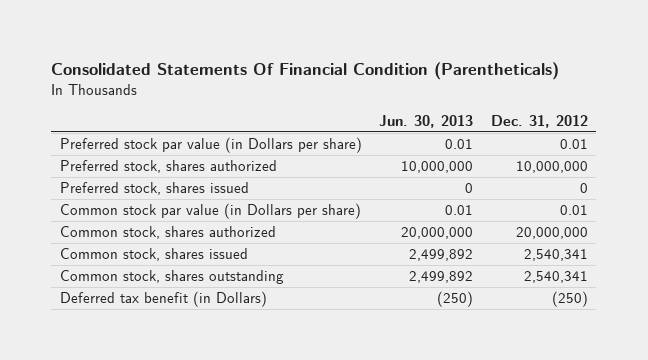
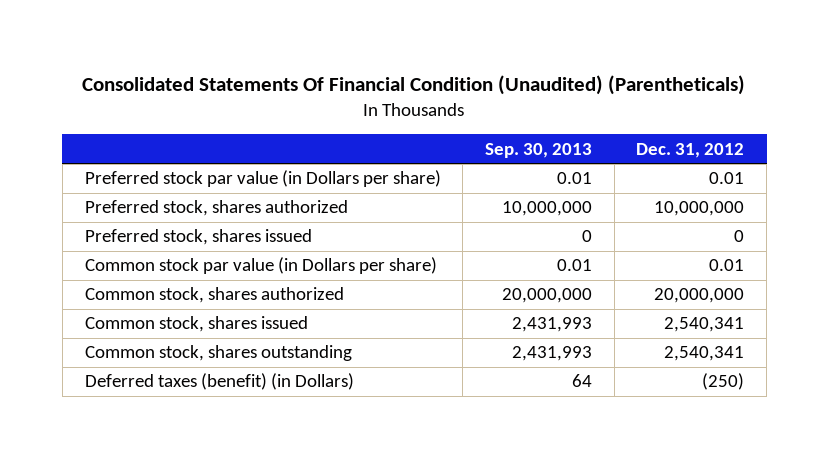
[51,61,560,80] Consolidated Statements Of Financial Condition (Parentheticals) -> [82,75,746,96] Consolidated Statements Of Financial Condition (Unaudited) (Parentheticals)
[379,114,474,128] Jun. 30, 2013 -> none
none -> [484,142,592,158] Sep. 30, 2013
[60,291,268,308] Deferred tax benefit (in Dollars) -> [84,373,354,391] Deferred taxes (benefit) (in Dollars)

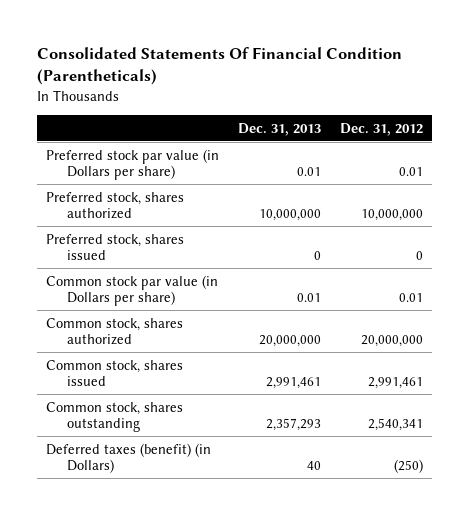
[82,75,746,96] Consolidated Statements Of Financial Condition (Unaudited) (Parentheticals) -> [37,47,403,86] Consolidated Statements Of Financial Condition (Parentheticals)
[484,142,592,158] Sep. 30, 2013 -> none
none -> [238,122,322,136] Dec. 31, 2013
[664,317,745,333] 2,540,341 -> [367,377,423,390] 2,991,461

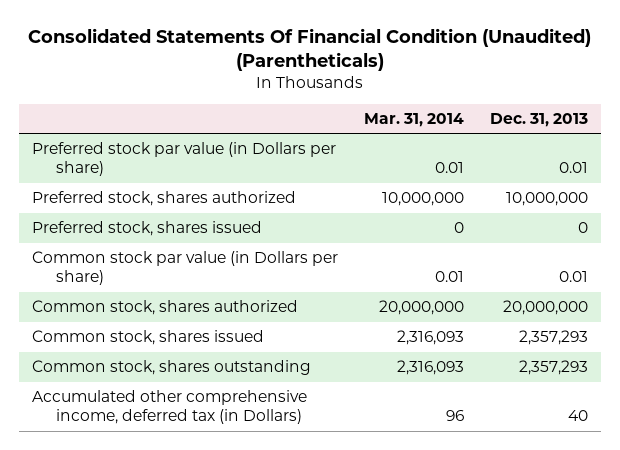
[37,47,403,86] Consolidated Statements Of Financial Condition (Parentheticals) -> [28,28,592,72] Consolidated Statements Of Financial Condition (Unaudited) (Parentheticals)
[339,122,423,136] Dec. 31, 2012 -> none
none -> [364,112,465,127] Mar. 31, 2014
[266,377,322,390] 2,991,461 -> [519,330,589,346] 2,357,293
[46,442,212,474] Deferred taxes (benefit) (in Dollars) -> [32,390,308,425] Accumulated other comprehensive income, deferred tax (in Dollars)

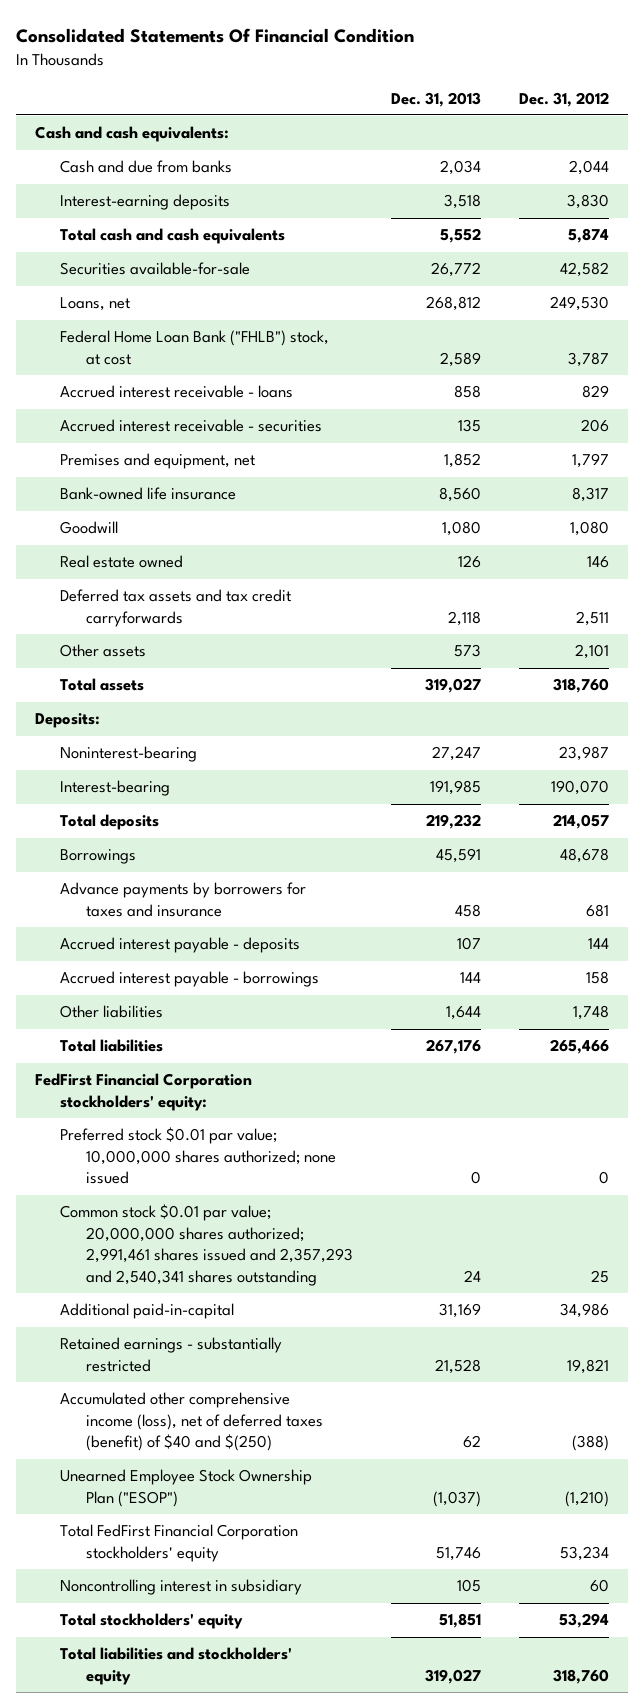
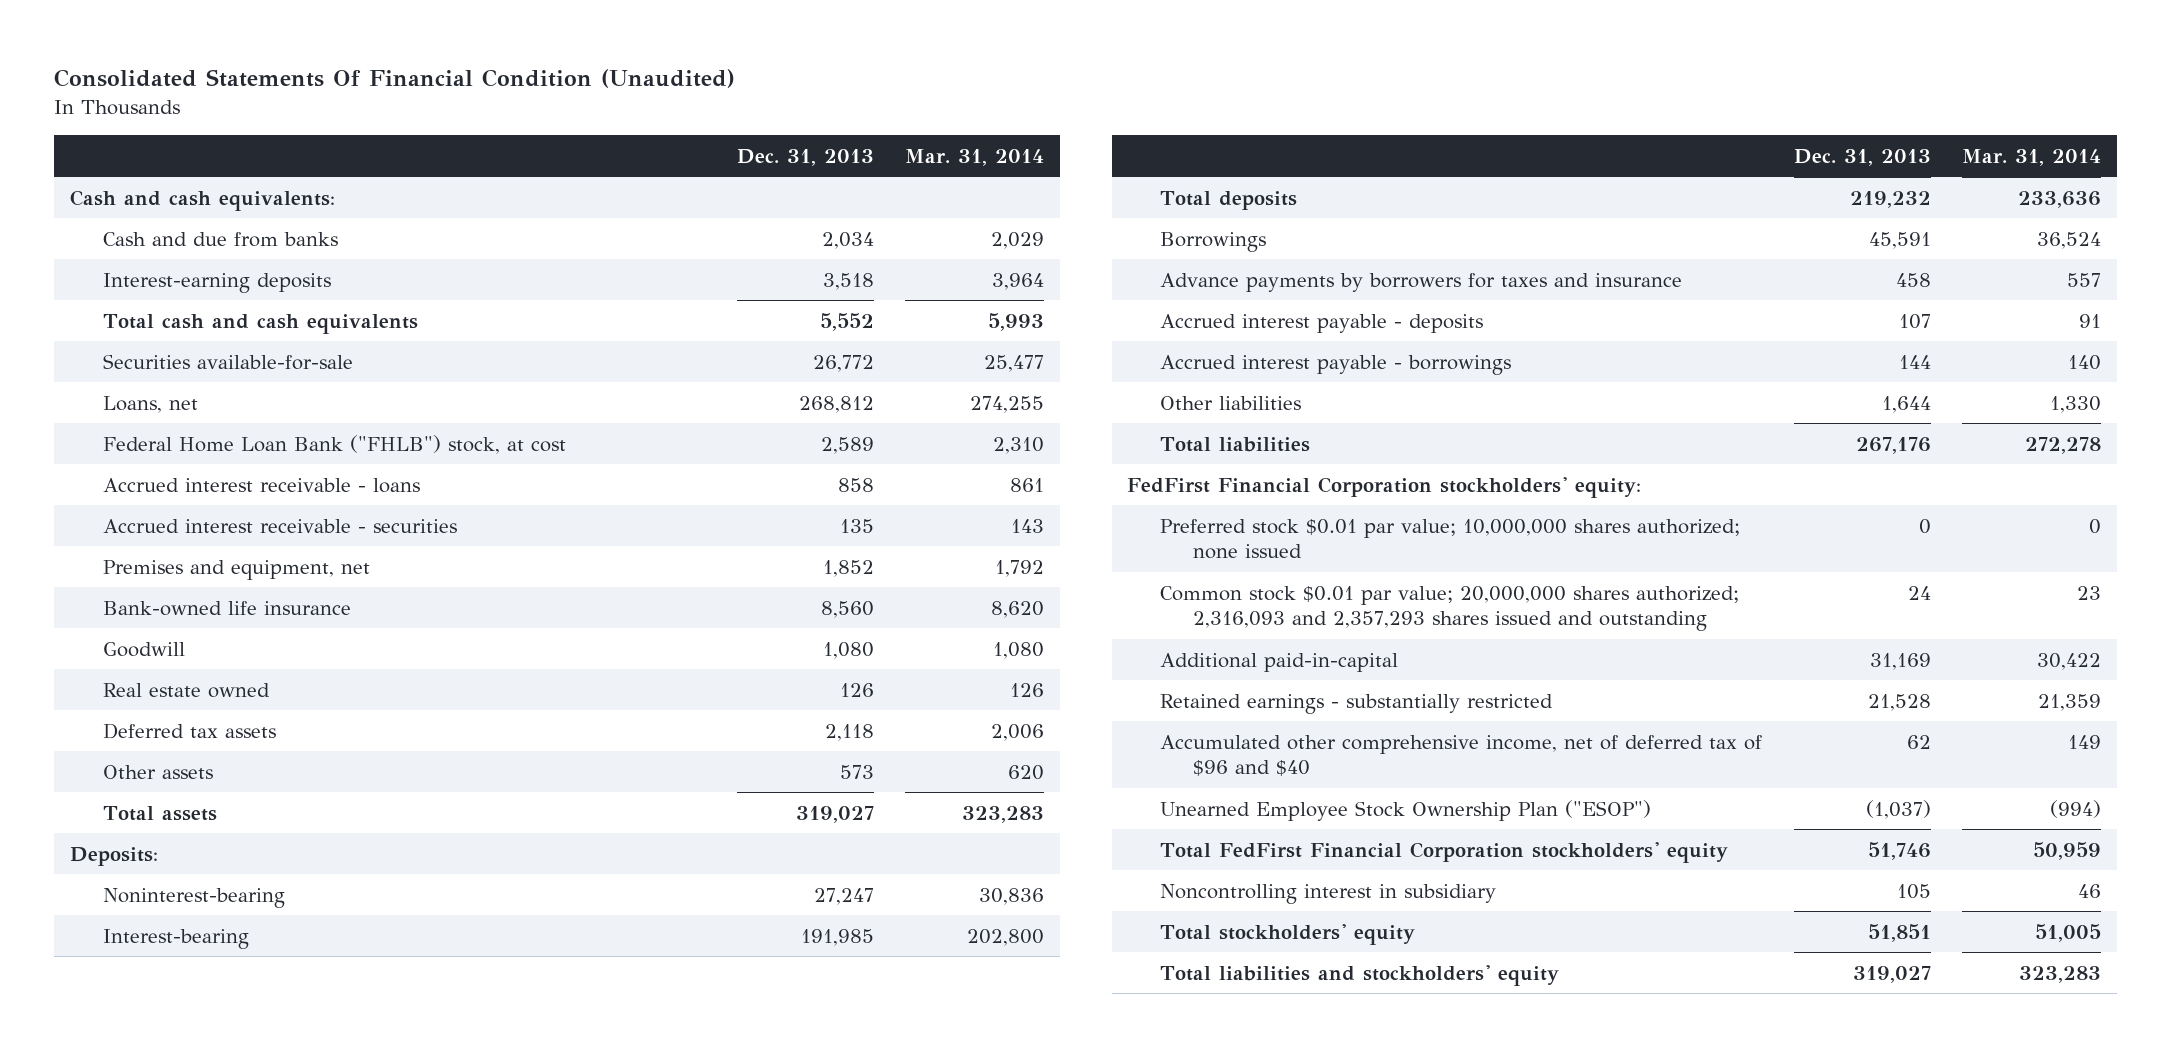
[16,28,415,44] Consolidated Statements Of Financial Condition -> [54,69,736,89] Consolidated Statements Of Financial Condition (Unaudited)
[518,91,609,107] Dec. 31, 2012 -> none
none -> [905,148,1045,166] Mar. 31, 2014
[60,589,292,627] Deferred tax assets and tax credit carryforwards -> [103,722,277,739] Deferred tax assets
[60,1204,353,1286] Common stock $0.01 par value; 20,000,000 shares authorized; 2,991,461 shares issued and 2,357,293 and 2,540,341 shares outstanding -> [1160,585,1740,632] Common stock $0.01 par value; 20,000,000 shares authorized; 2,316,093 and 2,357,293 shares issued and outstanding
[60,1392,323,1452] Accumulated other comprehensive income (loss), net of deferred taxes (benefit) of $40 and $(250) -> [1160,734,1763,777] Accumulated other comprehensive income, net of deferred tax of $96 and $40

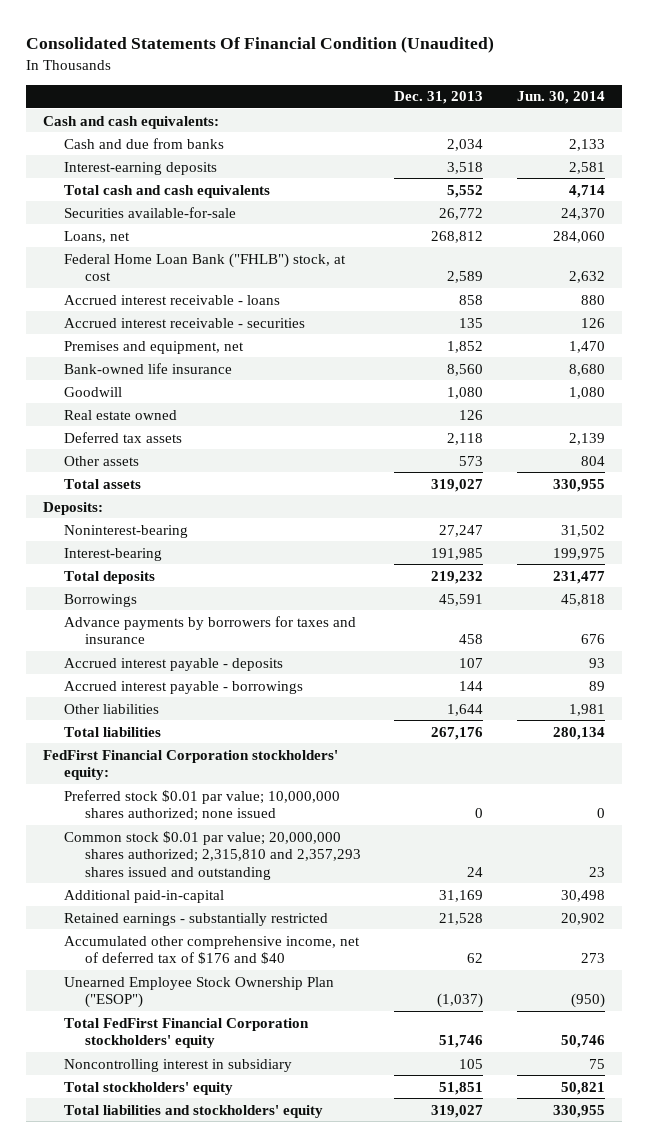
[905,148,1045,166] Mar. 31, 2014 -> none
none -> [517,91,606,105] Jun. 30, 2014
[1160,585,1740,632] Common stock $0.01 par value; 20,000,000 shares authorized; 2,316,093 and 2,357,293 shares issued and outstanding -> [63,830,361,880] Common stock $0.01 par value; 20,000,000 shares authorized; 2,315,810 and 2,357,293 shares issued and outstanding
[1160,734,1763,777] Accumulated other comprehensive income, net of deferred tax of $96 and $40 -> [63,935,360,965] Accumulated other comprehensive income, net of deferred tax of $176 and $40

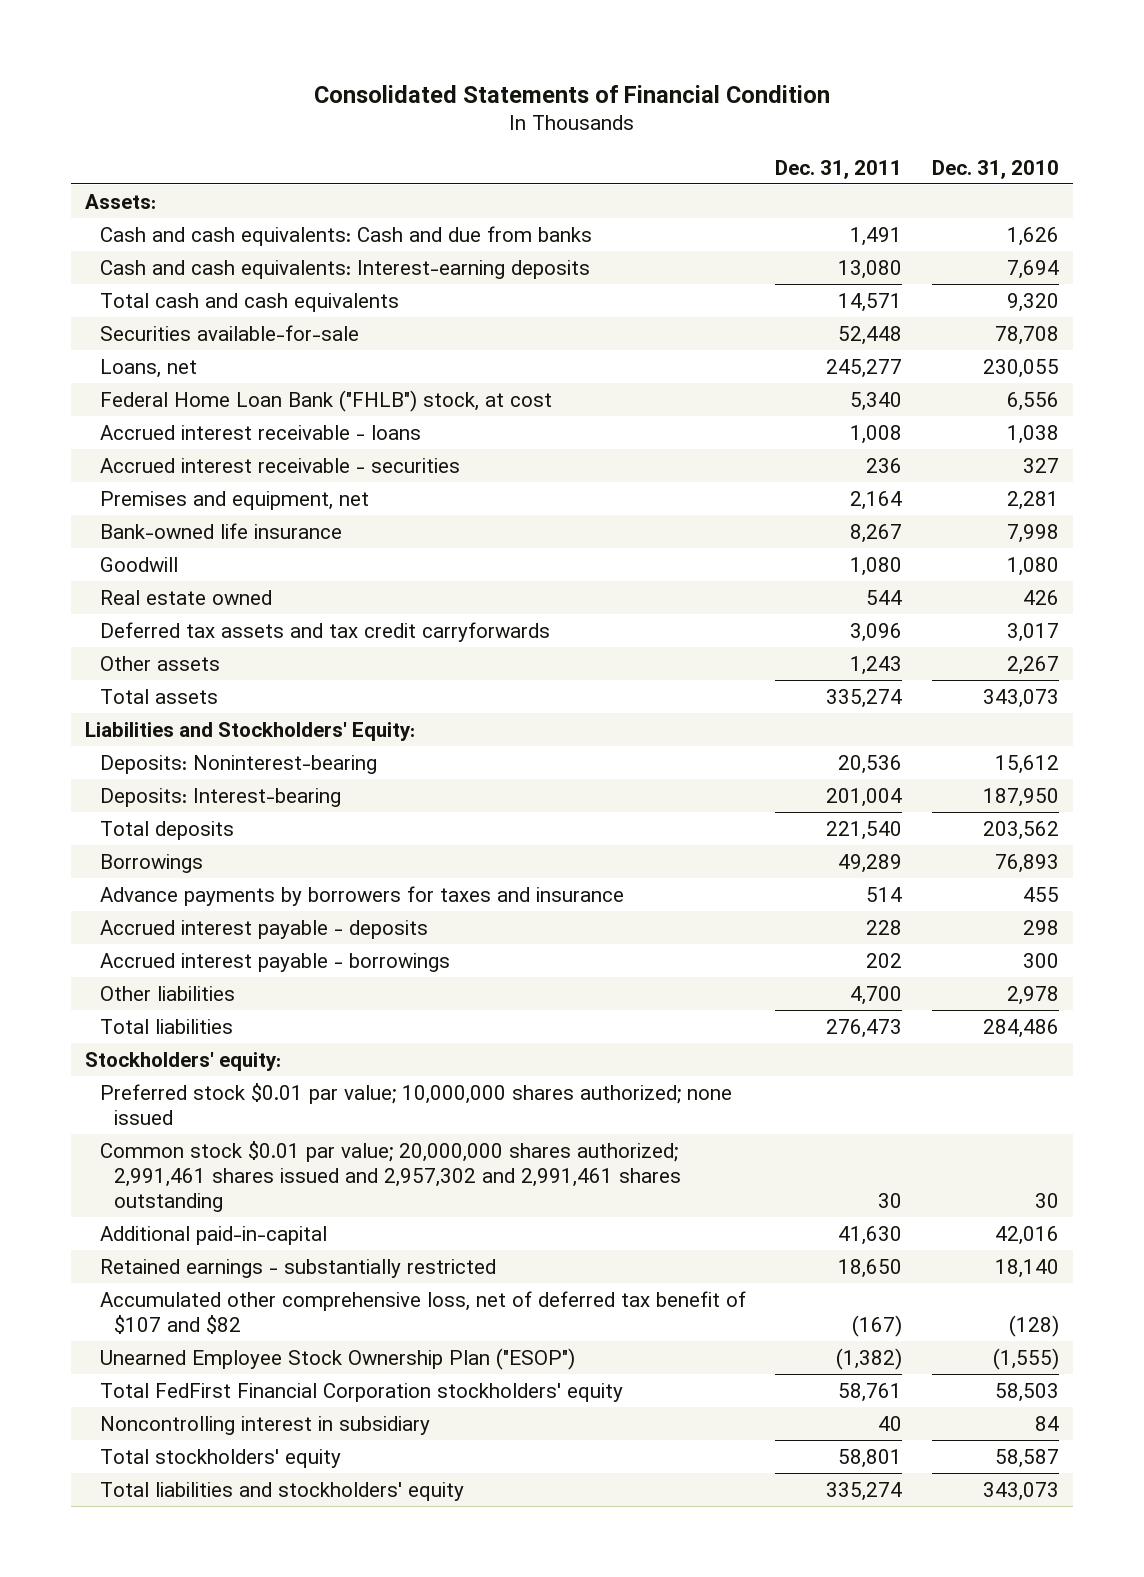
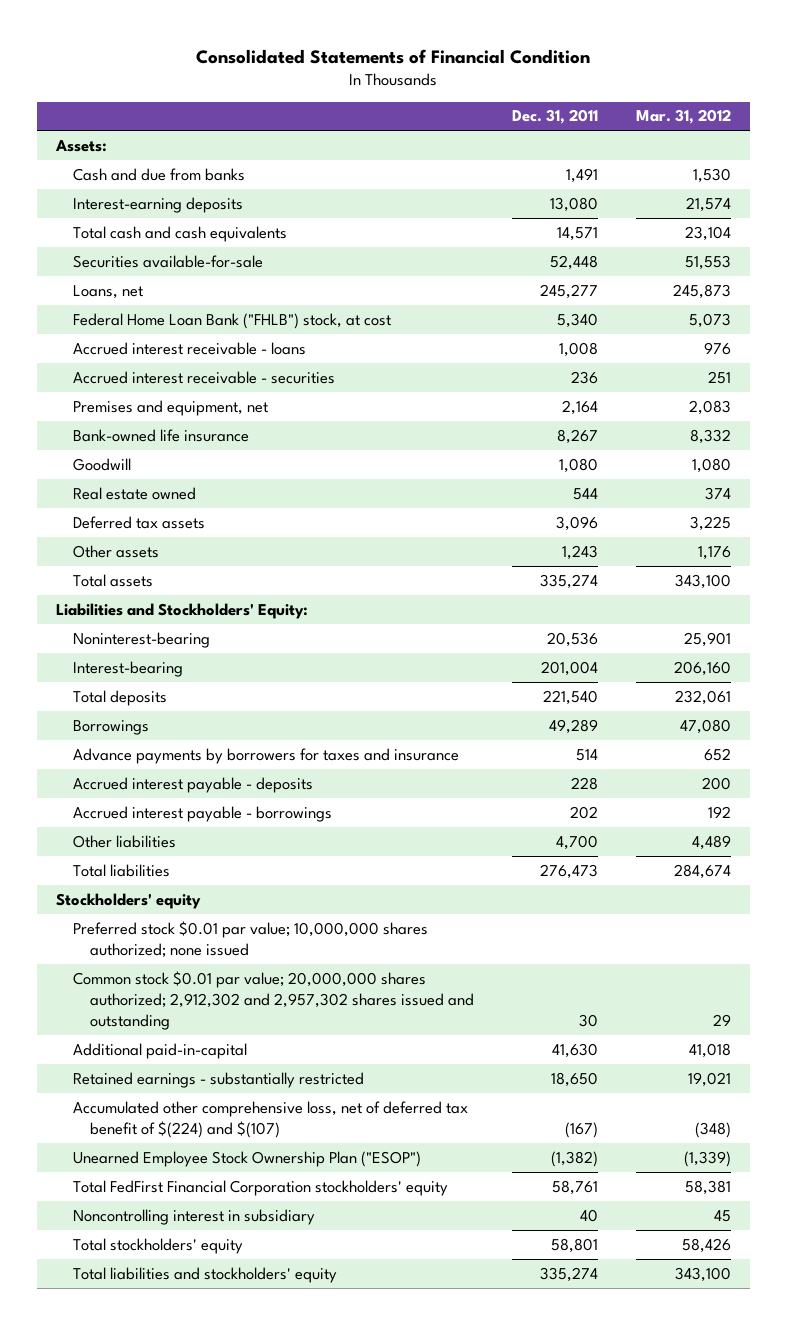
[931,159,1059,179] Dec. 31, 2010 -> none
none -> [635,109,731,125] Mar. 31, 2012
[99,225,592,246] Cash and cash equivalents: Cash and due from banks -> [73,167,246,181] Cash and due from banks
[99,259,590,279] Cash and cash equivalents: Interest-earning deposits -> [73,196,244,213] Interest-earning deposits
[99,621,550,642] Deferred tax assets and tax credit carryforwards -> [73,515,206,529] Deferred tax assets
[99,754,377,774] Deposits: Noninterest-bearing -> [73,631,211,648] Noninterest-bearing
[99,787,341,807] Deposits: Interest-bearing -> [73,660,184,677] Interest-bearing
[85,1051,282,1071] Stockholders' equity: -> [56,892,202,909] Stockholders' equity
[99,1140,682,1212] Common stock $0.01 par value; 20,000,000 shares authorized; 2,991,461 shares issued and 2,957,302 and 2,991,461 shares outstanding -> [73,970,475,1031] Common stock $0.01 par value; 20,000,000 shares authorized; 2,912,302 and 2,957,302 shares issued and outstanding
[99,1290,746,1334] Accumulated other comprehensive loss, net of deferred tax benefit of $107 and $82 -> [73,1100,469,1139] Accumulated other comprehensive loss, net of deferred tax benefit of $(224) and $(107)

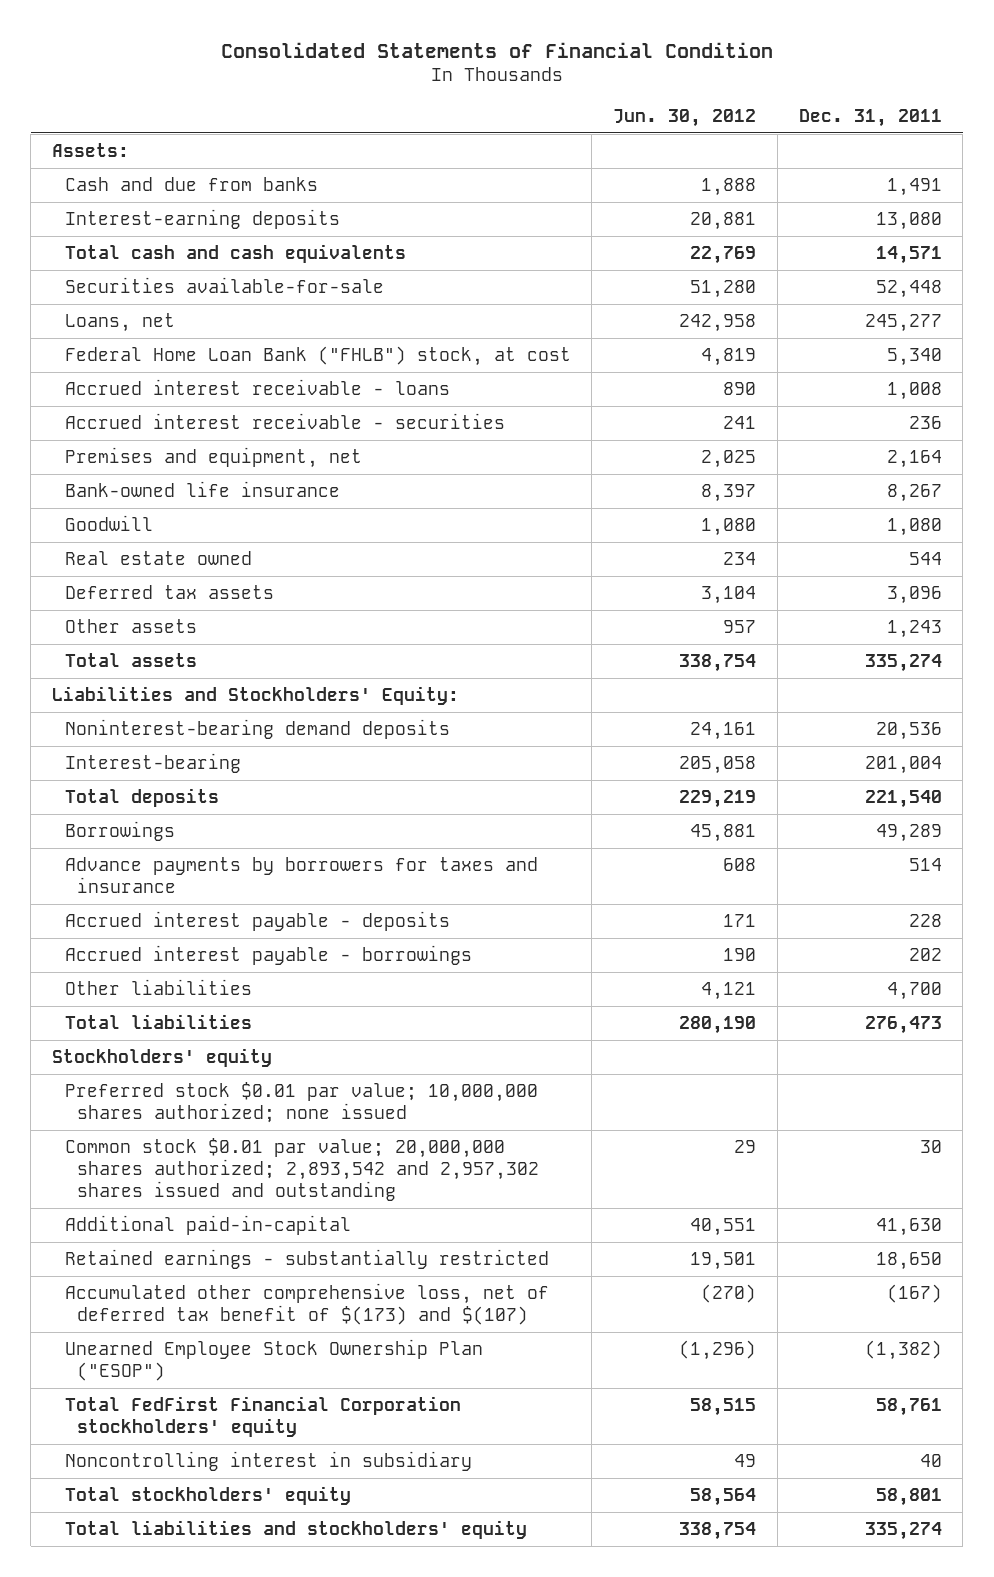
[635,109,731,125] Mar. 31, 2012 -> none
none -> [613,108,757,127] Jun. 30, 2012
[73,631,211,648] Noninterest-bearing -> [64,719,450,740] Noninterest-bearing demand deposits
[73,970,475,1031] Common stock $0.01 par value; 20,000,000 shares authorized; 2,912,302 and 2,957,302 shares issued and outstanding -> [64,1138,540,1202] Common stock $0.01 par value; 20,000,000 shares authorized; 2,893,542 and 2,957,302 shares issued and outstanding
[73,1100,469,1139] Accumulated other comprehensive loss, net of deferred tax benefit of $(224) and $(107) -> [64,1283,549,1326] Accumulated other comprehensive loss, net of deferred tax benefit of $(173) and $(107)

